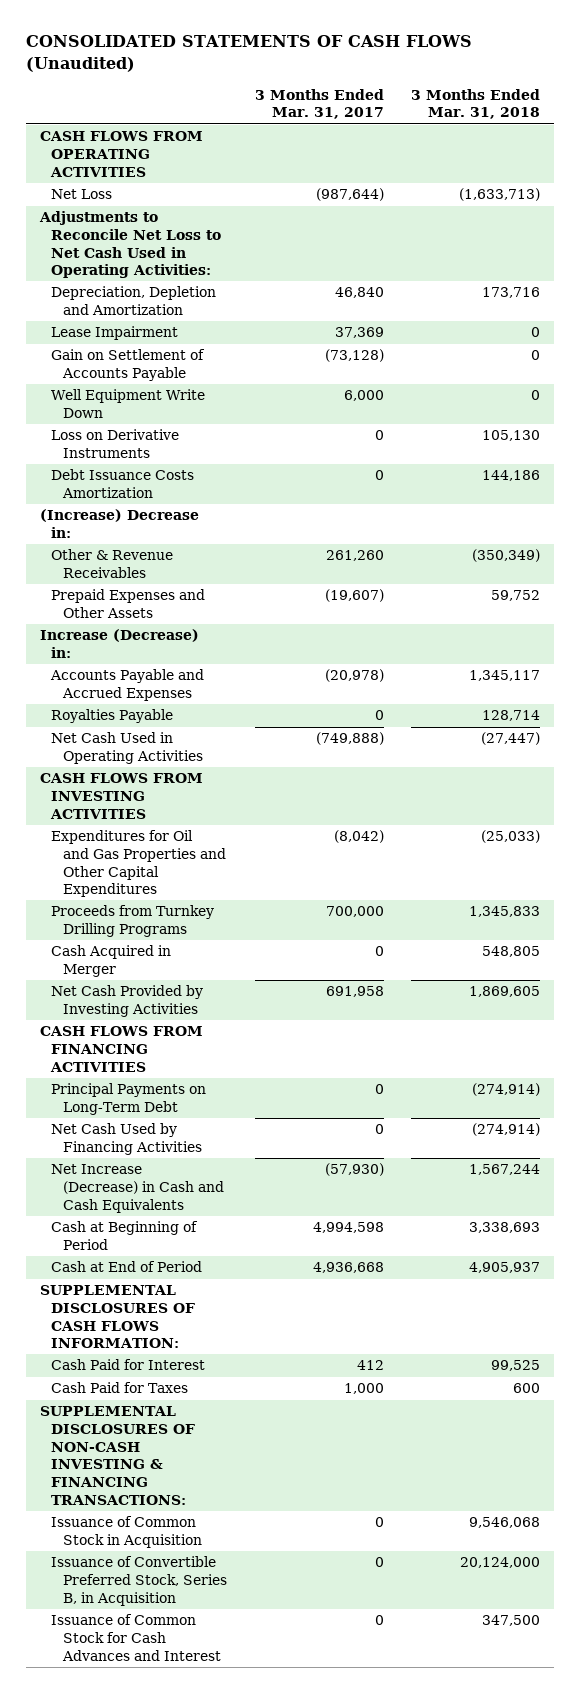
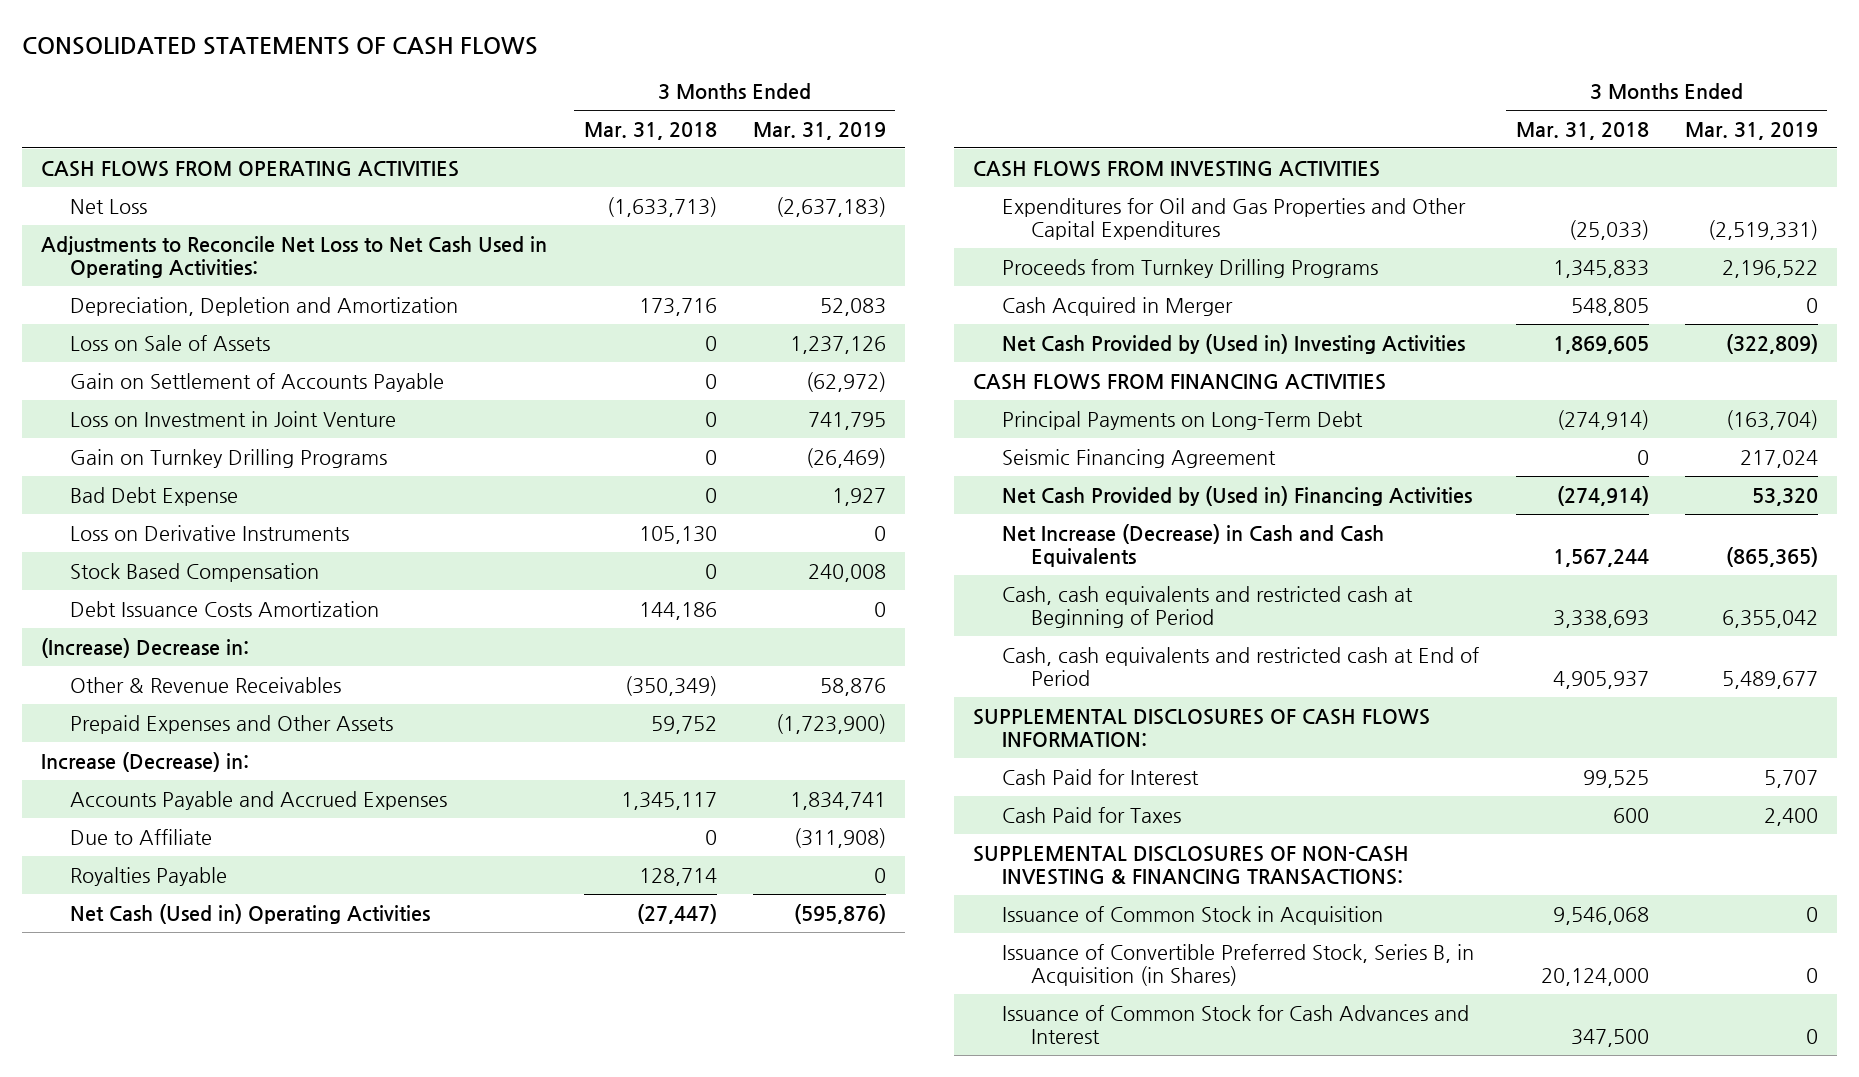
[25,35,472,73] CONSOLIDATED STATEMENTS OF CASH FLOWS (Unaudited) -> [22,36,539,55] CONSOLIDATED STATEMENTS OF CASH FLOWS
[254,88,384,120] 3 Months Ended Mar. 31, 2017 -> none
none -> [753,122,887,141] Mar. 31, 2019
[51,326,179,341] Lease Impairment -> none
none -> [69,334,270,351] Loss on Sale of Assets
[51,389,206,419] Well Equipment Write Down -> none
none -> [69,410,396,427] Loss on Investment in Joint Venture
none -> [69,448,387,468] Gain on Turnkey Drilling Programs
none -> [69,486,238,506] Bad Debt Expense
none -> [69,562,319,582] Stock Based Compensation
none -> [69,828,212,845] Due to Affiliate
[51,732,203,765] Net Cash Used in Operating Activities -> [69,903,430,924] Net Cash (Used in) Operating Activities
[51,985,204,1018] Net Cash Provided by Investing Activities -> [1001,333,1465,354] Net Cash Provided by (Used in) Investing Activities
none -> [1001,448,1276,468] Seismic Financing Agreement
[51,1123,202,1156] Net Cash Used by Financing Activities -> [1001,485,1472,506] Net Cash Provided by (Used in) Financing Activities
[51,1221,199,1251] Cash at Beginning of Period -> [1001,585,1413,628] Cash, cash equivalents and restricted cash at Beginning of Period
[51,1261,203,1273] Cash at End of Period -> [1001,646,1479,686] Cash, cash equivalents and restricted cash at End of Period
[51,1556,227,1606] Issuance of Convertible Preferred Stock, Series B, in Acquisition -> [1001,943,1474,986] Issuance of Convertible Preferred Stock, Series B, in Acquisition (in Shares)

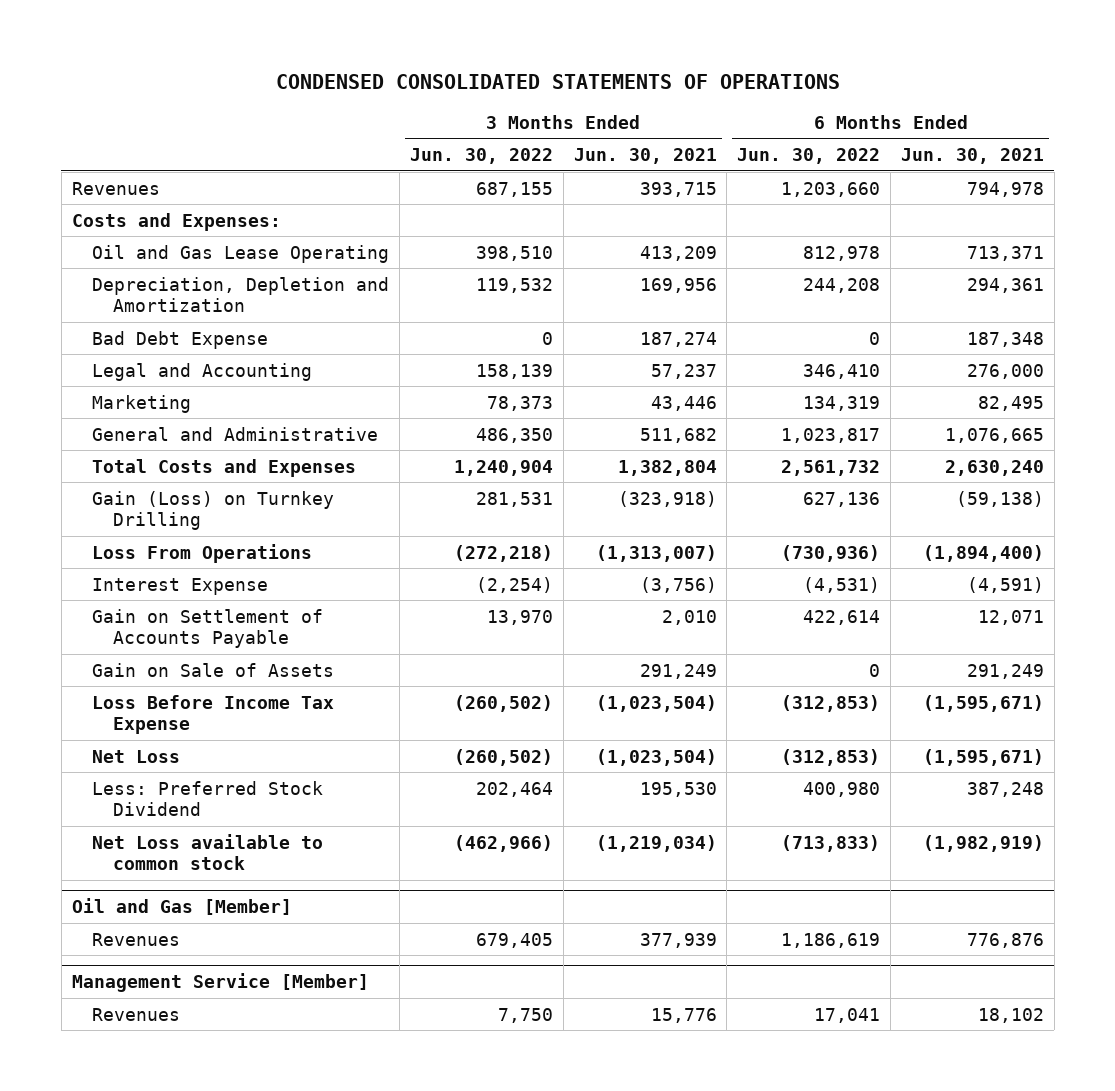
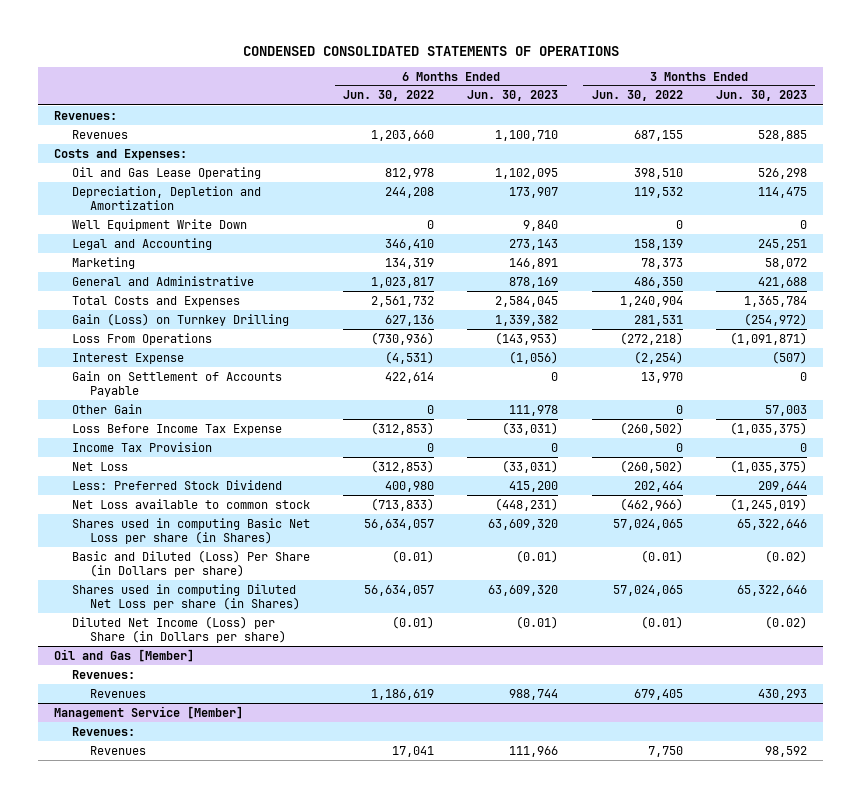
[573,147,717,164] Jun. 30, 2021 -> none
[900,147,1044,164] Jun. 30, 2021 -> none
none -> [467,90,559,102] Jun. 30, 2023
none -> [715,90,807,102] Jun. 30, 2023
none -> [54,110,118,120] Revenues:
[92,330,269,349] Bad Debt Expense -> none
none -> [71,218,247,231] Well Equipment Write Down
[92,662,335,677] Gain on Sale of Assets -> none
none -> [71,403,142,414] Other Gain
none -> [71,441,212,452] Income Tax Provision
none -> [71,517,310,544] Shares used in computing Basic Net Loss per share (in Shares)
none -> [71,549,310,577] Basic and Diluted (Loss) Per Share (in Dollars per share)
none -> [71,583,300,610] Shares used in computing Diluted Net Loss per share (in Shares)
none -> [71,615,286,643] Diluted Net Income (Loss) per Share (in Dollars per share)
none -> [71,669,135,679] Revenues:
none -> [71,726,135,736] Revenues:

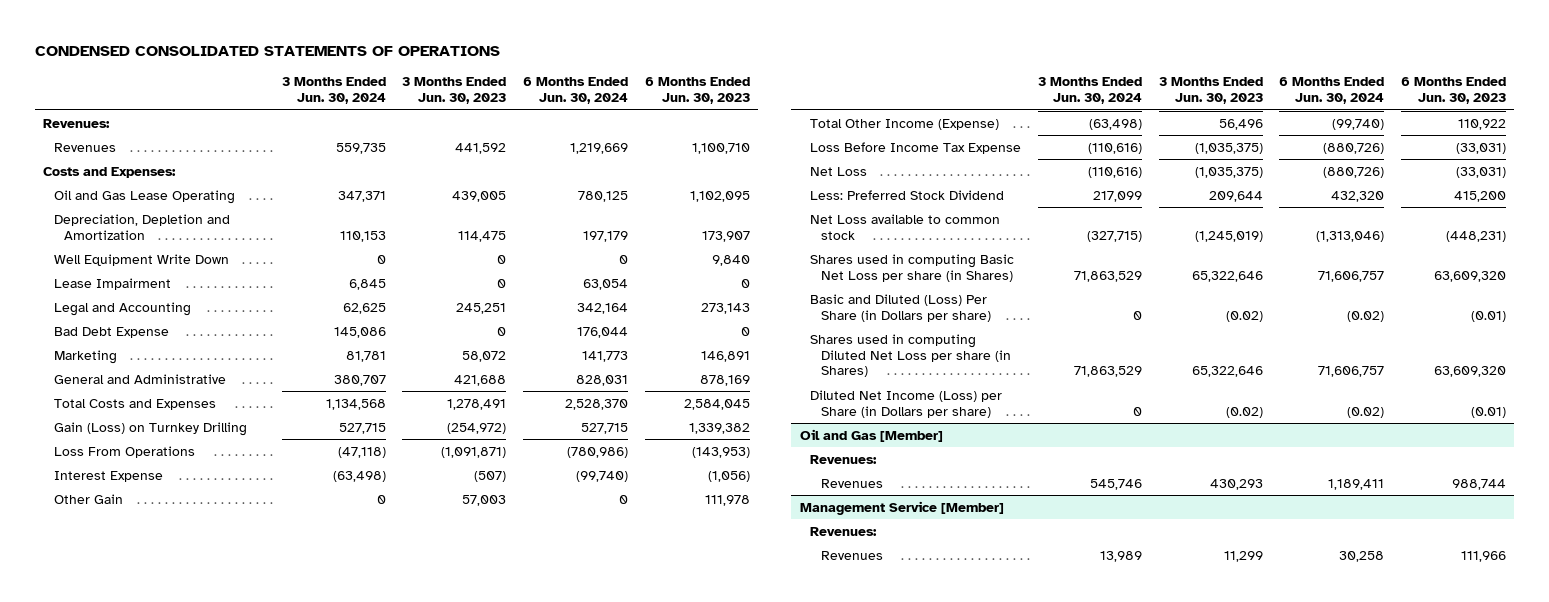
[343,90,435,102] Jun. 30, 2022 -> none
[591,90,683,102] Jun. 30, 2022 -> none
none -> [281,77,386,105] 3 Months Ended Jun. 30, 2024
none -> [522,77,628,105] 6 Months Ended Jun. 30, 2024
[757,129,807,141] 528,885 -> [455,142,507,154] 441,592
[757,167,807,179] 526,298 -> [452,190,507,202] 439,005
none -> [53,277,171,290] Lease Impairment
none -> [53,326,169,338] Bad Debt Expense
[743,295,807,307] 1,365,784 -> [447,398,507,410] 1,278,491
[71,370,282,397] Gain on Settlement of Accounts Payable -> none
none -> [810,118,1000,130] Total Other Income (Expense)
[71,441,212,452] Income Tax Provision -> none
[764,745,807,757] 98,592 -> [1223,550,1263,562] 11,299

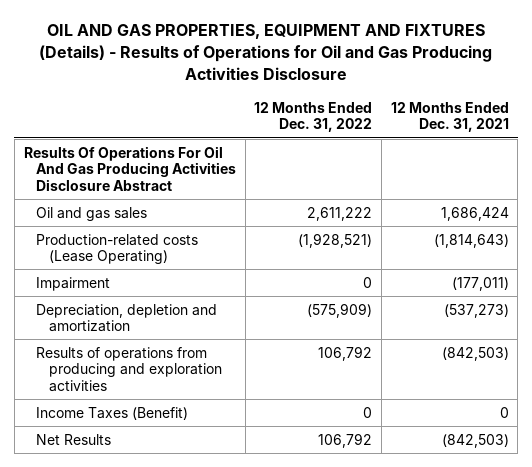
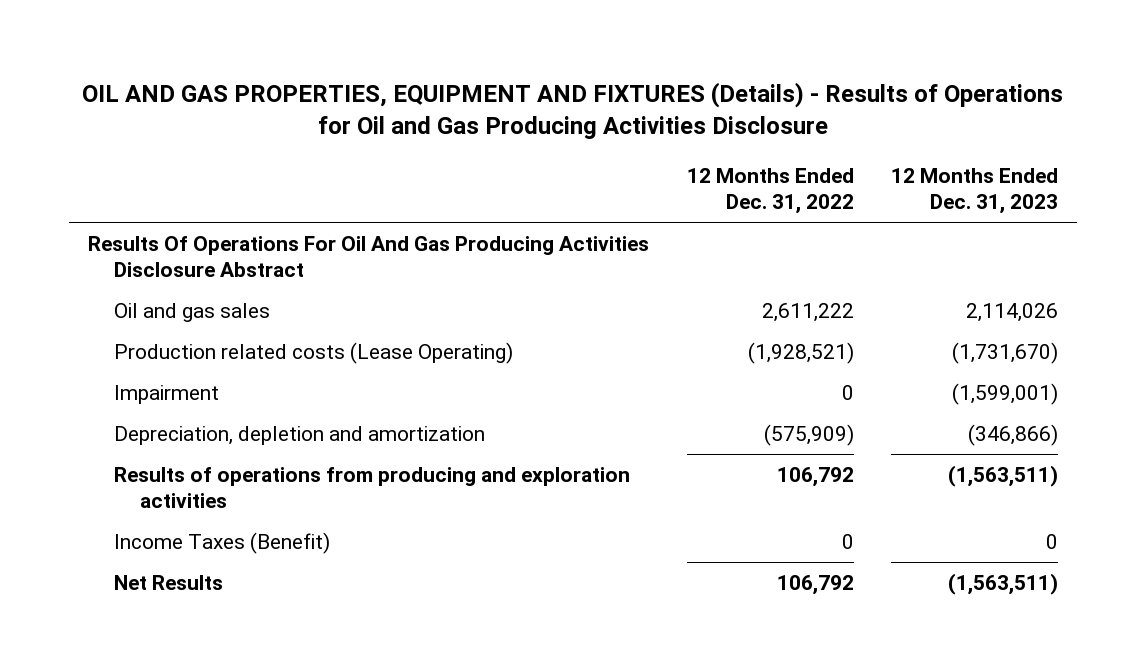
[390,101,509,133] 12 Months Ended Dec. 31, 2021 -> none
none -> [891,168,1059,215] 12 Months Ended Dec. 31, 2023
[36,233,199,265] Production-related costs (Lease Operating) -> [114,341,514,364] Production related costs (Lease Operating)

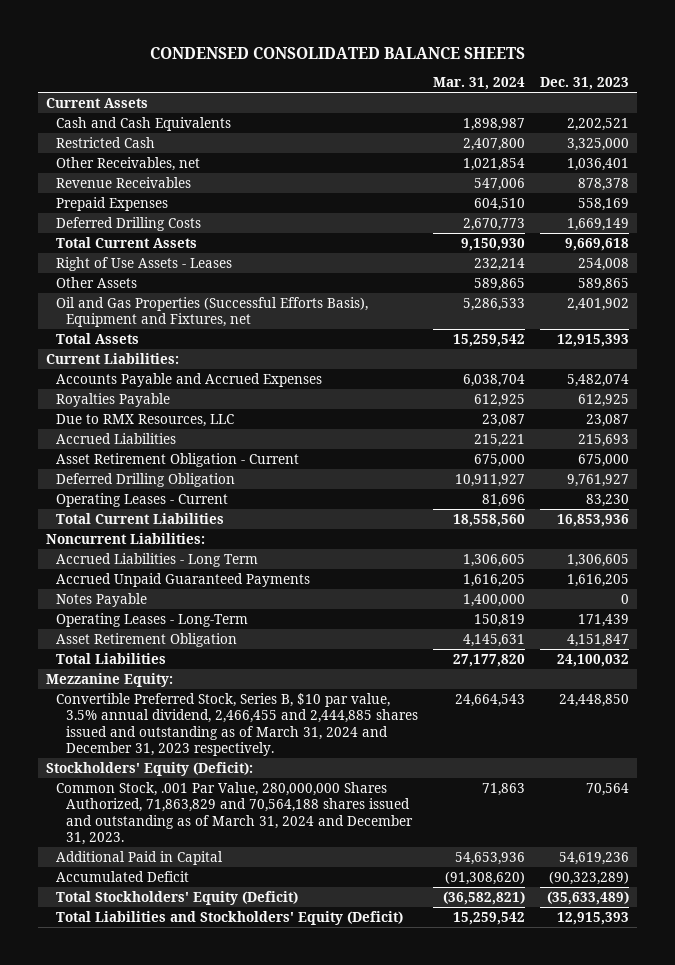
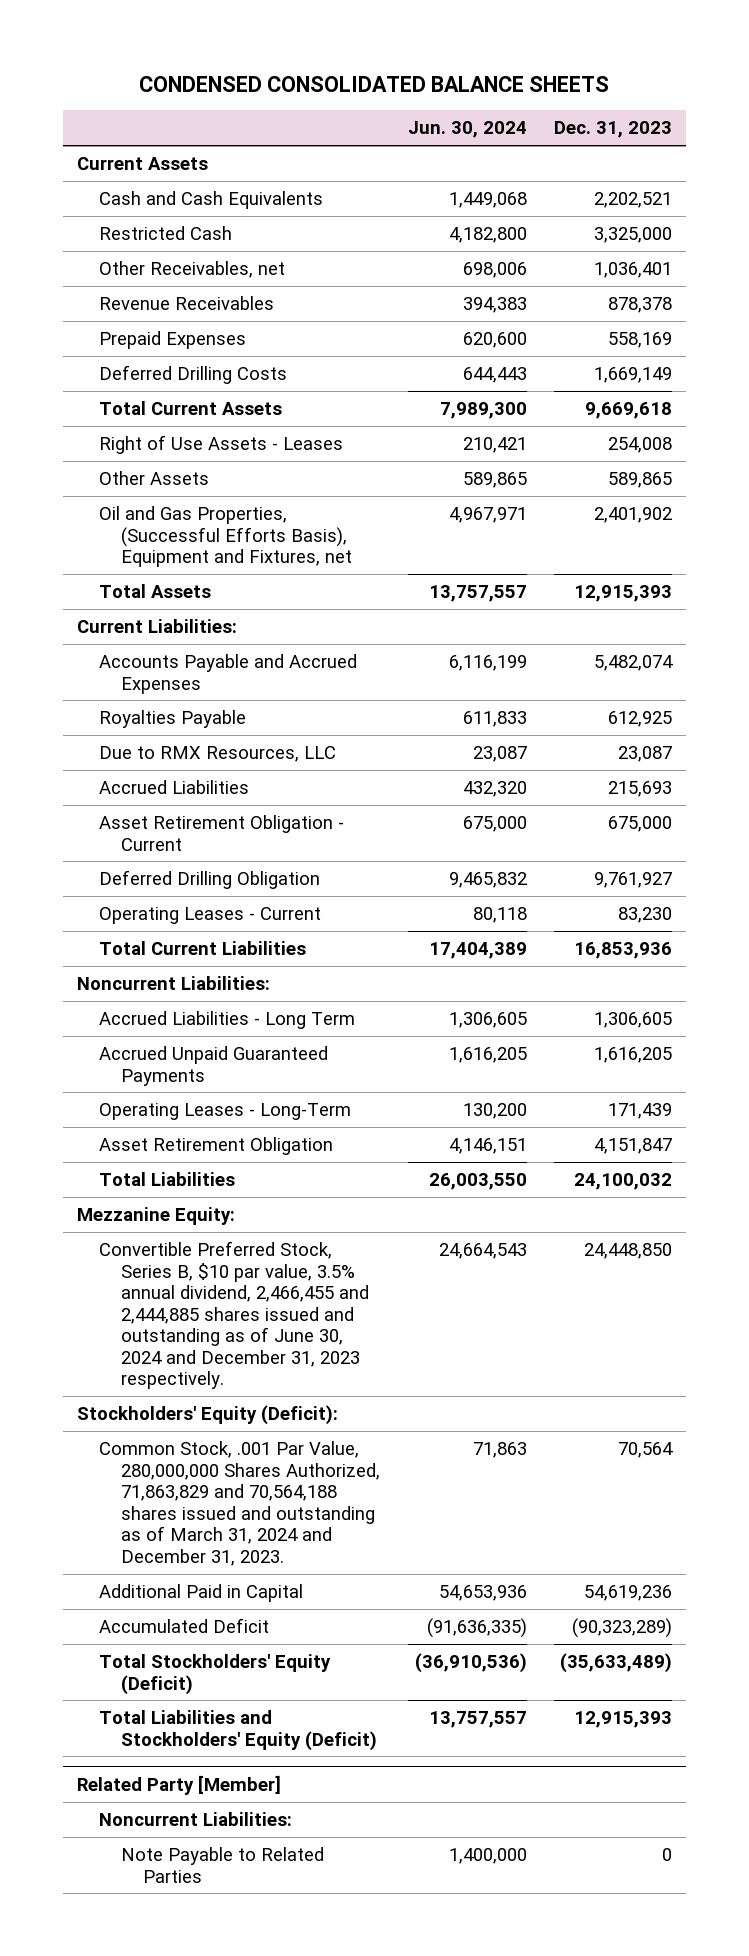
[433,77,526,91] Mar. 31, 2024 -> none
none -> [407,121,527,139] Jun. 30, 2024
[55,296,368,328] Oil and Gas Properties (Successful Efforts Basis), Equipment and Fixtures, net -> [98,505,353,568] Oil and Gas Properties, (Successful Efforts Basis), Equipment and Fixtures, net
[55,592,147,607] Notes Payable -> none
[55,692,418,757] Convertible Preferred Stock, Series B, $10 par value, 3.5% annual dividend, 2,466,455 and 2,444,885 shares issued and outstanding as of March 31, 2024 and December 31, 2023 respectively. -> [98,1240,370,1390] Convertible Preferred Stock, Series B, $10 par value, 3.5% annual dividend, 2,466,455 and 2,444,885 shares issued and outstanding as of June 30, 2024 and December 31, 2023 respectively.
none -> [76,1774,281,1795] Related Party [Member]
none -> [98,1811,292,1826] Noncurrent Liabilities:
none -> [121,1846,325,1883] Note Payable to Related Parties

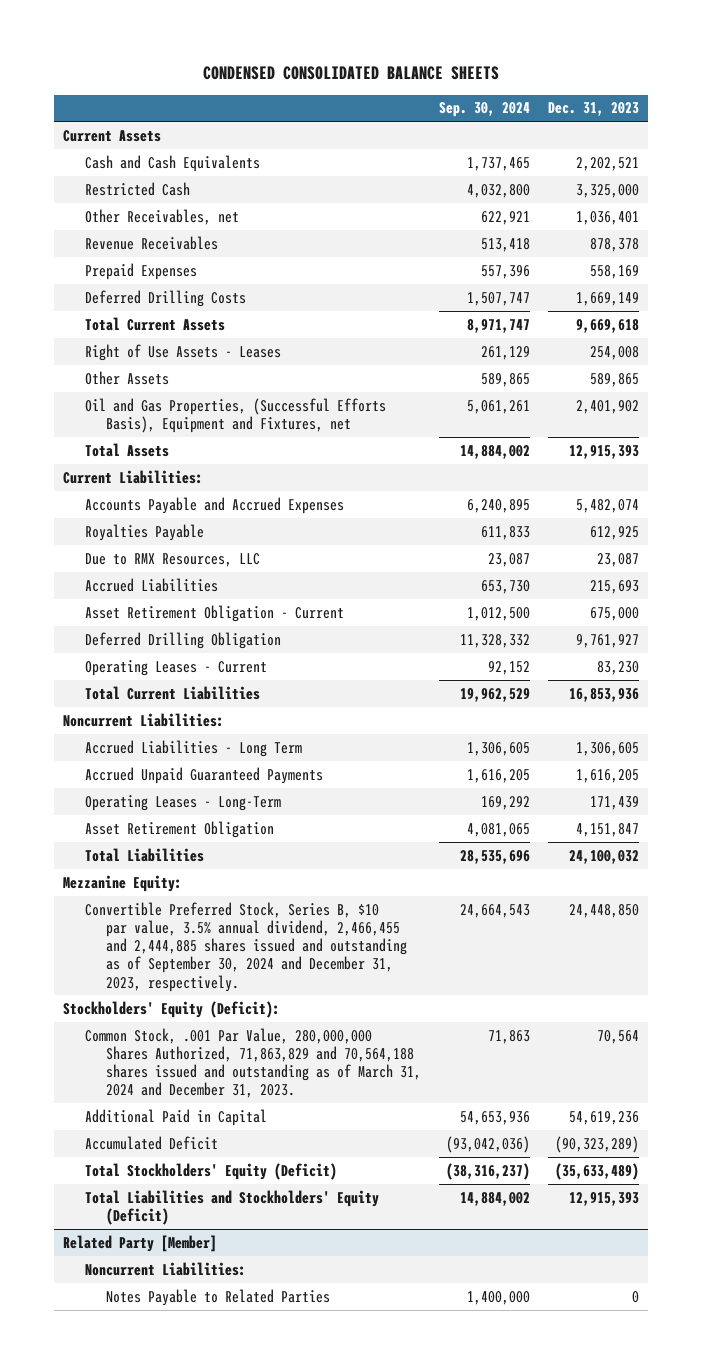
[407,121,527,139] Jun. 30, 2024 -> none
none -> [439,102,531,118] Sep. 30, 2024
[98,1240,370,1390] Convertible Preferred Stock, Series B, $10 par value, 3.5% annual dividend, 2,466,455 and 2,444,885 shares issued and outstanding as of June 30, 2024 and December 31, 2023 respectively. -> [84,901,408,992] Convertible Preferred Stock, Series B, $10 par value, 3.5% annual dividend, 2,466,455 and 2,444,885 shares issued and outstanding as of September 30, 2024 and December 31, 2023, respectively.
[121,1846,325,1883] Note Payable to Related Parties -> [106,1288,331,1306] Notes Payable to Related Parties

